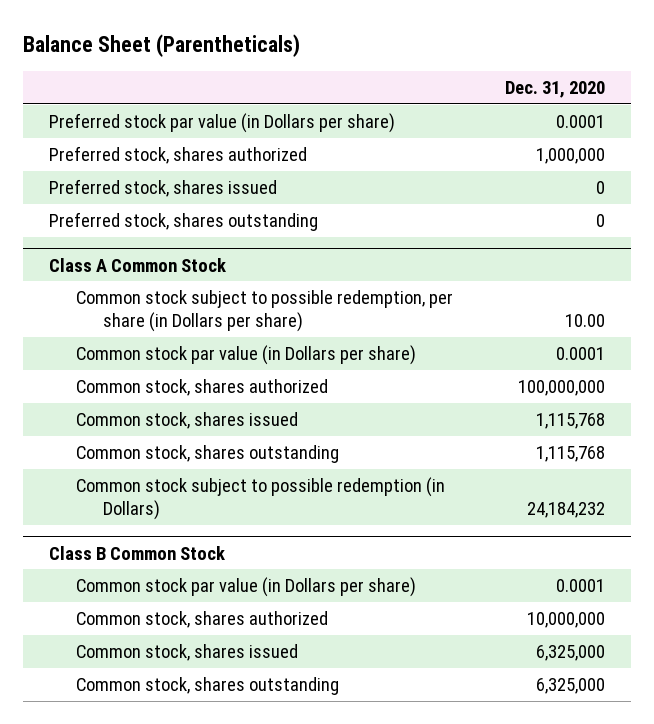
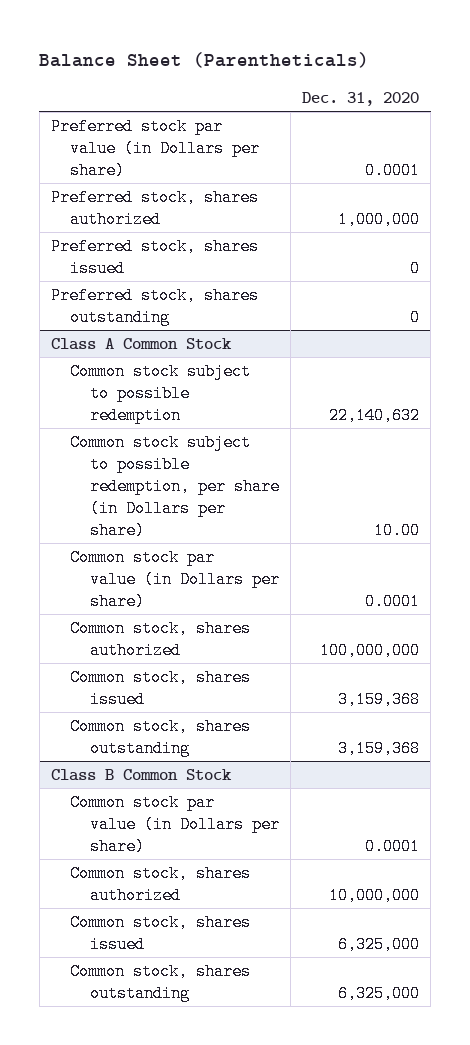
none -> [70,363,252,424] Common stock subject to possible redemption
[76,477,446,521] Common stock subject to possible redemption (in Dollars) -> none
[535,413,605,430] 1,115,768 -> [338,690,421,708] 3,159,368
[535,446,605,463] 1,115,768 -> [338,739,421,757] 3,159,368

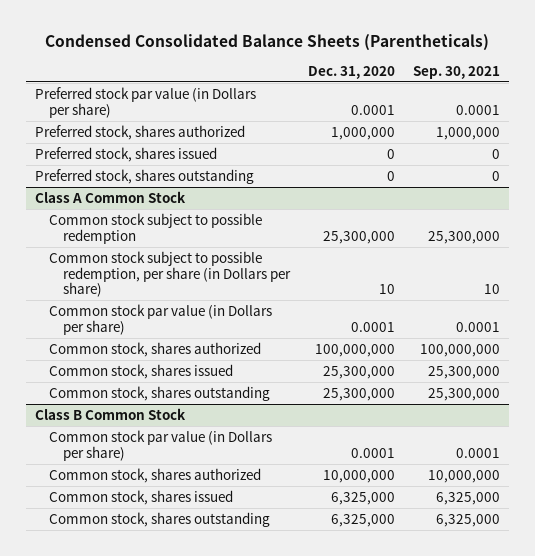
[39,52,370,69] Balance Sheet (Parentheticals) -> [45,33,490,51] Condensed Consolidated Balance Sheets (Parentheticals)
none -> [413,65,501,79] Sep. 30, 2021
[329,406,421,424] 22,140,632 -> [323,230,396,244] 25,300,000
[374,521,421,539] 10.00 -> [379,284,396,295] 10
[338,690,421,708] 3,159,368 -> [323,365,396,379] 25,300,000
[338,739,421,757] 3,159,368 -> [323,387,396,401] 25,300,000

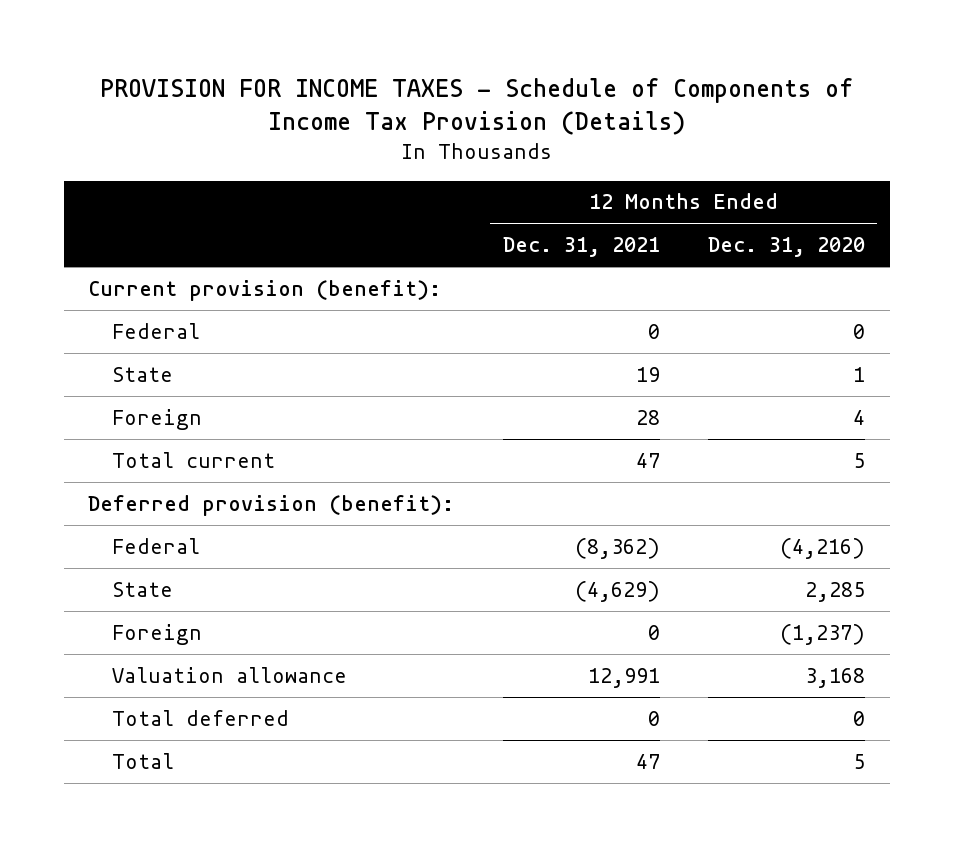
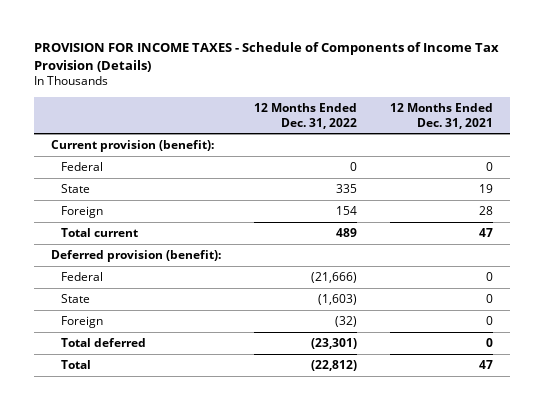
[708,237,866,258] Dec. 31, 2020 -> none
none -> [254,102,358,129] 12 Months Ended Dec. 31, 2022
[574,537,660,559] (8,362) -> [486,271,494,281] 0
[574,580,660,602] (4,629) -> [486,293,494,303] 0
[111,666,347,683] Valuation allowance -> none

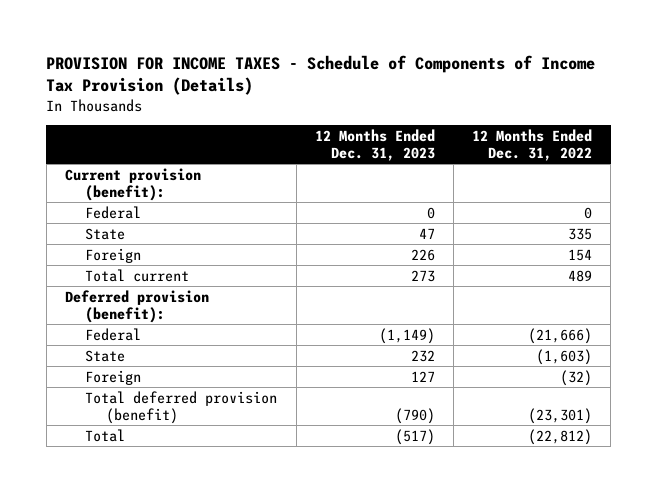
[390,102,494,129] 12 Months Ended Dec. 31, 2021 -> none
none -> [314,128,435,161] 12 Months Ended Dec. 31, 2023
[60,337,146,347] Total deferred -> [85,390,278,424] Total deferred provision (benefit)

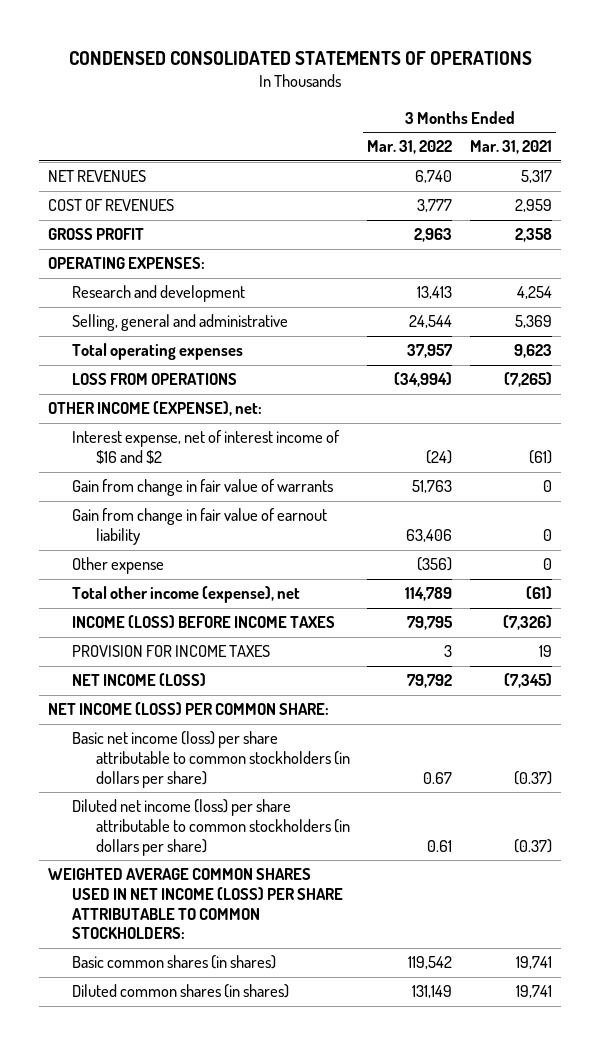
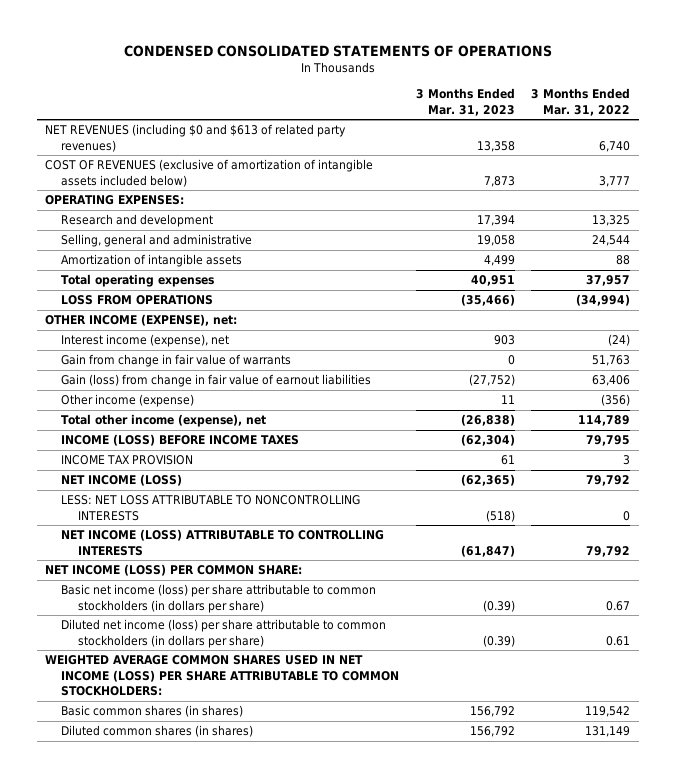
[469,140,552,155] Mar. 31, 2021 -> none
none -> [415,88,515,117] 3 Months Ended Mar. 31, 2023
[47,228,144,241] GROSS PROFIT -> none
[47,170,146,183] NET REVENUES -> [45,124,347,152] NET REVENUES (including $0 and $613 of related party revenues)
[47,199,174,212] COST OF REVENUES -> [45,159,374,187] COST OF REVENUES (exclusive of amortization of intangible assets included below)
[417,286,453,300] 13,413 -> [592,215,631,227] 13,325
none -> [61,254,243,268] Amortization of intangible assets
[71,430,340,465] Interest expense, net of interest income of $16 and $2 -> [61,334,230,348] Interest income (expense), net
[71,508,327,546] Gain from change in fair value of earnout liability -> [61,374,372,388] Gain (loss) from change in fair value of earnout liabilities
[71,557,164,575] Other expense -> [61,394,195,408] Other income (expense)
[71,645,270,658] PROVISION FOR INCOME TAXES -> [61,455,194,466] INCOME TAX PROVISION
none -> [61,495,361,521] LESS: NET LOSS ATTRIBUTABLE TO NONCONTROLLING INTERESTS
none -> [61,529,385,556] NET INCOME (LOSS) ATTRIBUTABLE TO CONTROLLING INTERESTS

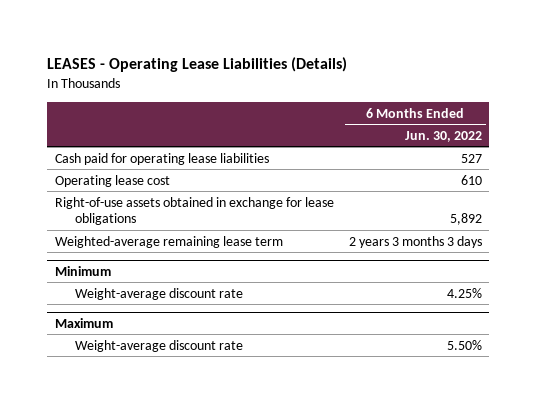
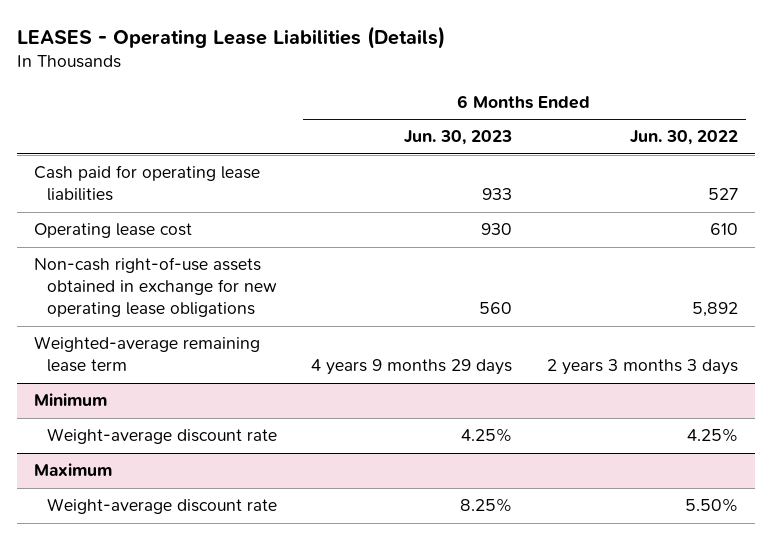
none -> [404,130,513,146] Jun. 30, 2023
[54,196,334,226] Right-of-use assets obtained in exchange for lease obligations -> [33,257,277,318] Non-cash right-of-use assets obtained in exchange for new operating lease obligations

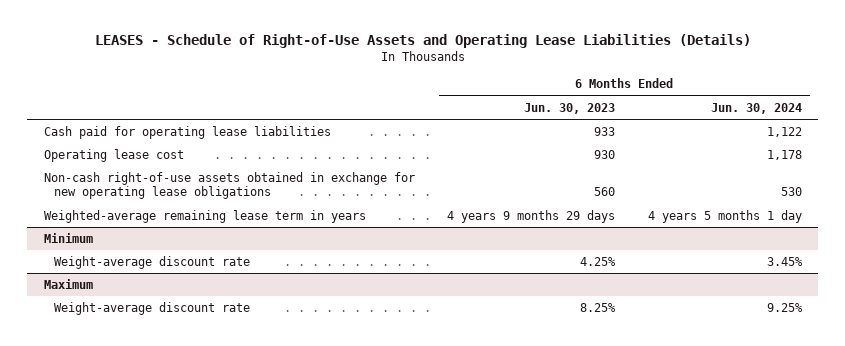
[16,25,445,49] LEASES - Operating Lease Liabilities (Details) -> [94,34,751,49] LEASES - Schedule of Right-of-Use Assets and Operating Lease Liabilities (Details)
[629,130,738,146] Jun. 30, 2022 -> none
none -> [710,102,802,114] Jun. 30, 2024
[33,336,260,373] Weighted-average remaining lease term -> [43,209,366,223] Weighted-average remaining lease term in years

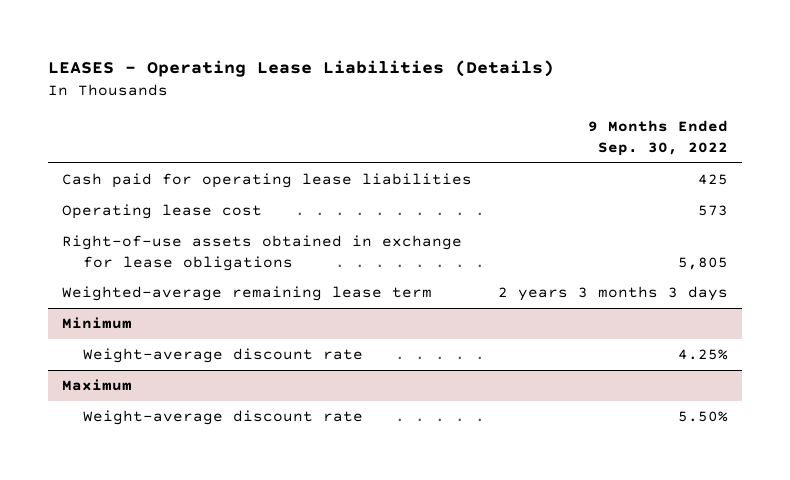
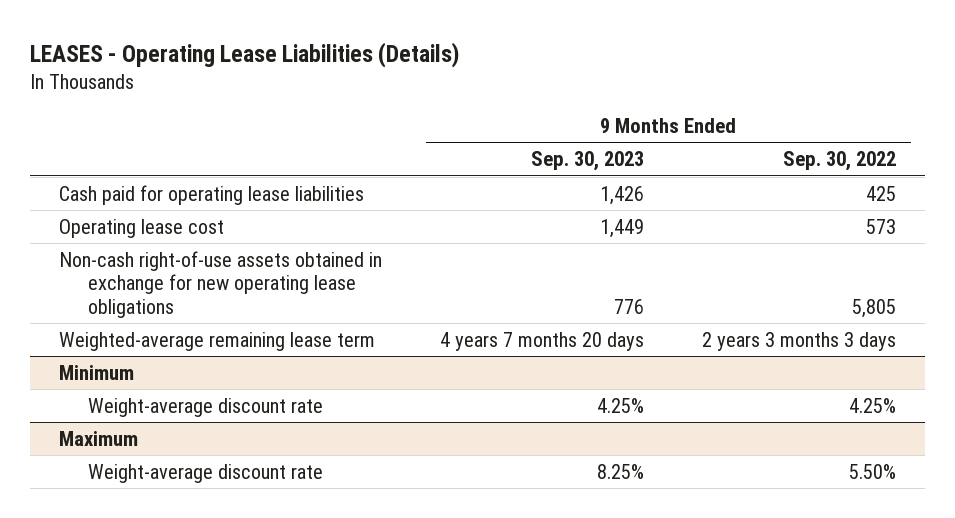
none -> [531,151,645,172] Sep. 30, 2023
[61,235,462,271] Right-of-use assets obtained in exchange for lease obligations -> [59,250,383,318] Non-cash right-of-use assets obtained in exchange for new operating lease obligations

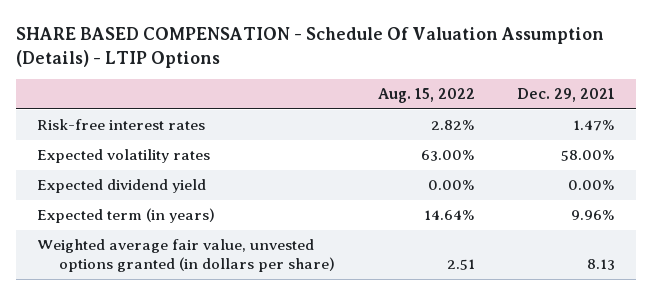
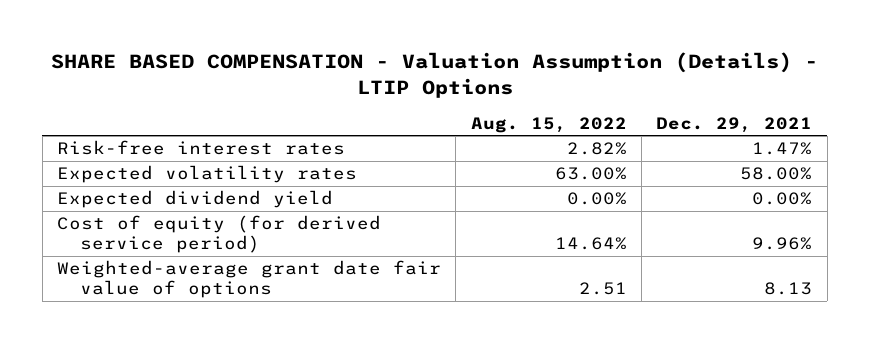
[16,26,605,68] SHARE BASED COMPENSATION - Schedule Of Valuation Assumption (Details) - LTIP Options -> [50,52,818,98] SHARE BASED COMPENSATION - Valuation Assumption (Details) - LTIP Options
[37,208,216,224] Expected term (in years) -> [57,215,382,254] Cost of equity (for derived service period)
[37,239,336,273] Weighted average fair value, unvested options granted (in dollars per share) -> [57,260,442,299] Weighted-average grant date fair value of options

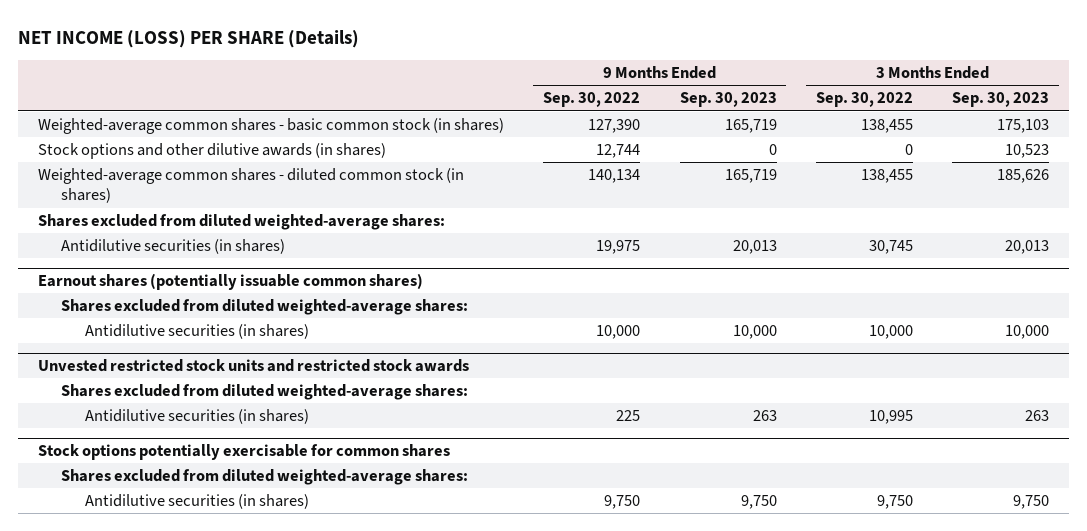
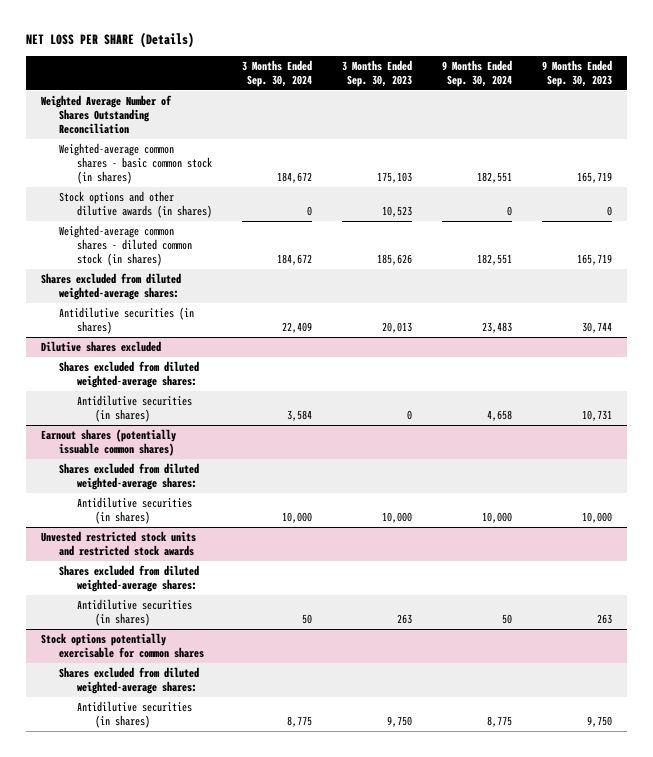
[18,29,360,48] NET INCOME (LOSS) PER SHARE (Details) -> [26,32,195,49] NET LOSS PER SHARE (Details)
[543,92,641,108] Sep. 30, 2022 -> none
[815,92,913,108] Sep. 30, 2022 -> none
none -> [241,60,312,87] 3 Months Ended Sep. 30, 2024
none -> [442,60,513,87] 9 Months Ended Sep. 30, 2024
none -> [41,95,173,134] Weighted Average Number of Shares Outstanding Reconciliation
[732,240,777,255] 20,013 -> [582,322,613,334] 30,744
none -> [41,341,162,353] Dilutive shares excluded
none -> [59,361,200,389] Shares excluded from diluted weighted-average shares:
none -> [76,395,192,423] Antidilutive securities (in shares)

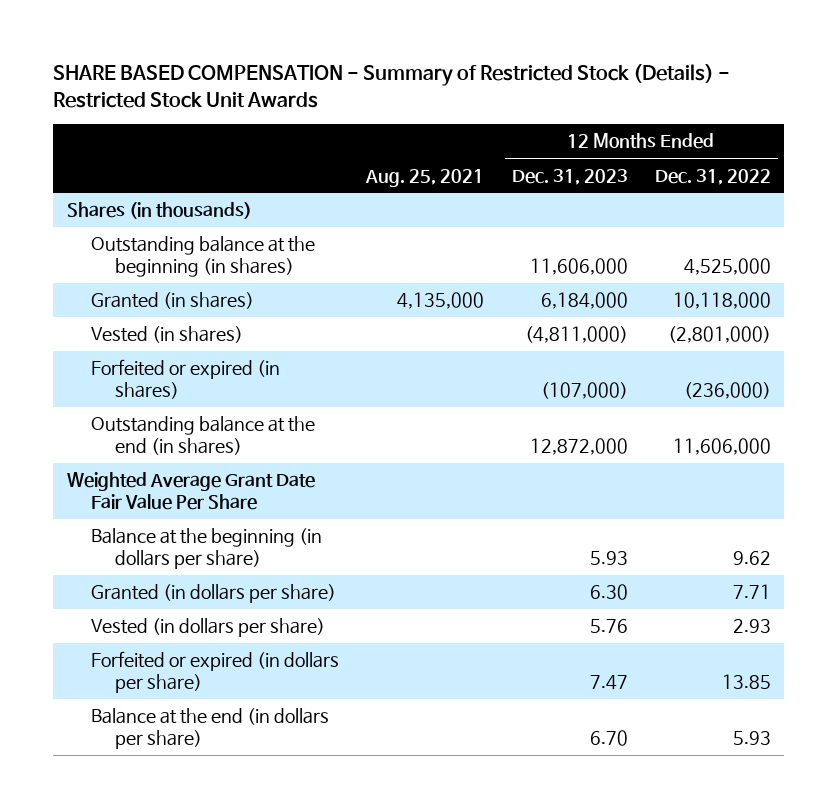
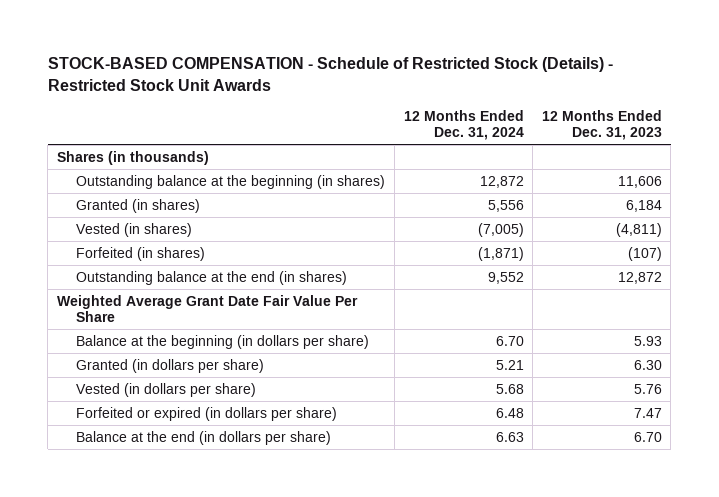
[53,64,731,108] SHARE BASED COMPENSATION - Summary of Restricted Stock (Details) - Restricted Stock Unit Awards -> [47,57,613,91] STOCK-BASED COMPENSATION - Schedule of Restricted Stock (Details) - Restricted Stock Unit Awards
[365,168,485,187] Aug. 25, 2021 -> none
[654,168,771,185] Dec. 31, 2022 -> none
none -> [403,110,524,141] 12 Months Ended Dec. 31, 2024
[529,258,628,276] 11,606,000 -> [617,175,662,188] 11,606
[540,292,628,310] 6,184,000 -> [625,199,662,212] 6,184
[524,326,628,344] (4,811,000) -> [615,222,662,237] (4,811)
[91,359,281,400] Forfeited or expired (in shares) -> [76,246,206,261] Forfeited (in shares)
[540,382,628,400] (107,000) -> [627,246,662,261] (107)
[529,438,628,456] 12,872,000 -> [617,271,662,284] 12,872

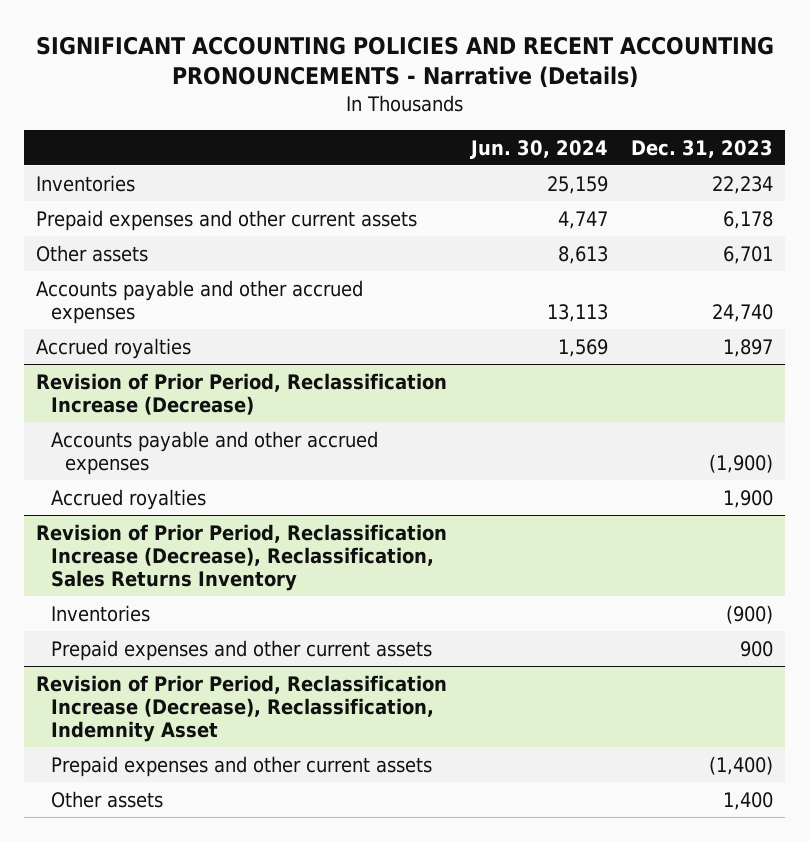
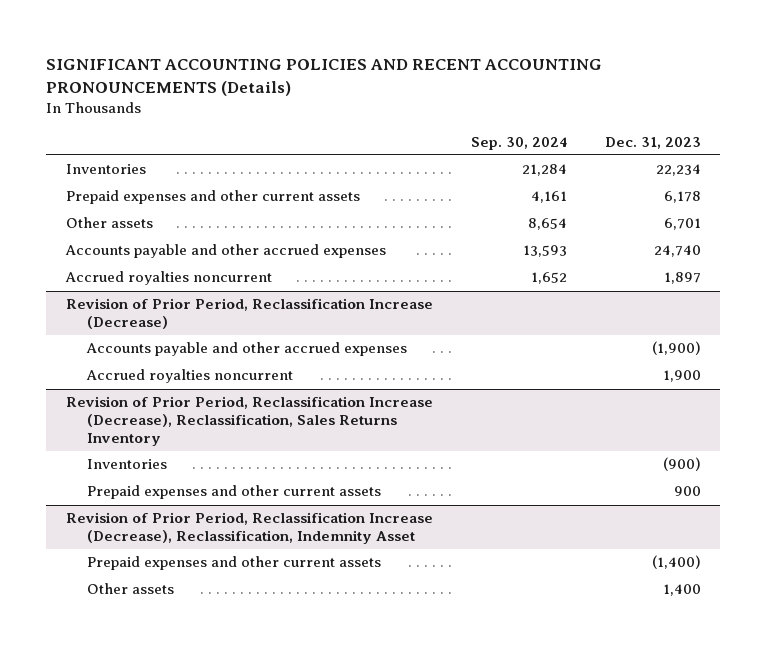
[35,35,774,89] SIGNIFICANT ACCOUNTING POLICIES AND RECENT ACCOUNTING PRONOUNCEMENTS - Narrative (Details) -> [46,58,603,97] SIGNIFICANT ACCOUNTING POLICIES AND RECENT ACCOUNTING PRONOUNCEMENTS (Details)
[469,139,608,159] Jun. 30, 2024 -> none
none -> [470,136,567,150] Sep. 30, 2024
[35,337,191,359] Accrued royalties -> [64,271,272,286] Accrued royalties noncurrent
[50,488,206,510] Accrued royalties -> [86,369,294,384] Accrued royalties noncurrent

